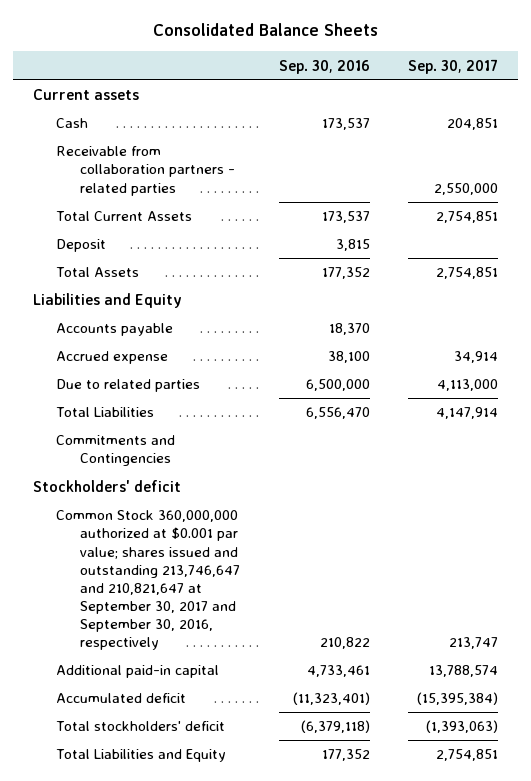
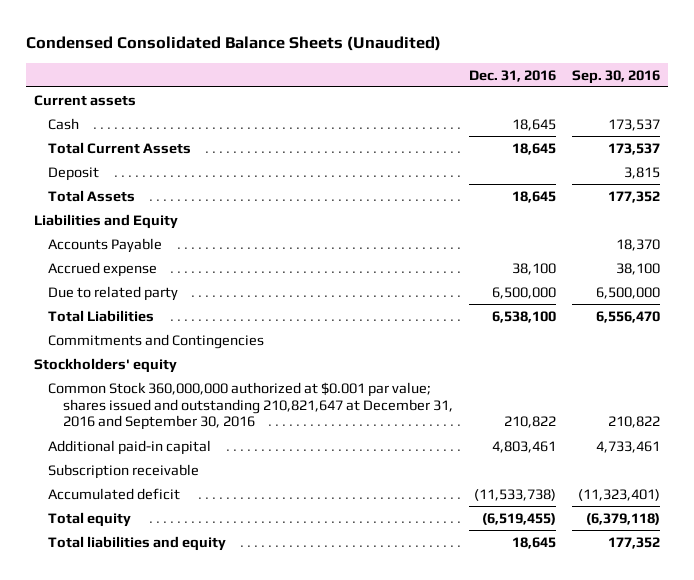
[152,23,378,37] Consolidated Balance Sheets -> [25,36,441,52] Condensed Consolidated Balance Sheets (Unaudited)
[408,58,499,74] Sep. 30, 2017 -> none
none -> [469,69,557,82] Dec. 31, 2016
[56,146,236,196] Receivable from collaboration partners - related parties -> none
[56,323,174,337] Accounts payable -> [48,237,163,253] Accounts Payable
[56,379,201,393] Due to related parties -> [48,285,179,301] Due to related party
[32,480,181,493] Stockholders' deficit -> [33,357,177,373] Stockholders' equity
[56,510,241,651] Common Stock 360,000,000 authorized at $0.001 par value; shares issued and outstanding 213,746,647 and 210,821,647 at September 30, 2017 and September 30, 2016, respectively -> [48,381,454,431] Common Stock 360,000,000 authorized at $0.001 par value; shares issued and outstanding 210,821,647 at December 31, 2016 and September 30, 2016
none -> [48,463,200,479] Subscription receivable
[56,721,226,732] Total stockholders' deficit -> [48,511,132,527] Total equity
[56,749,227,763] Total Liabilities and Equity -> [48,535,227,551] Total liabilities and equity

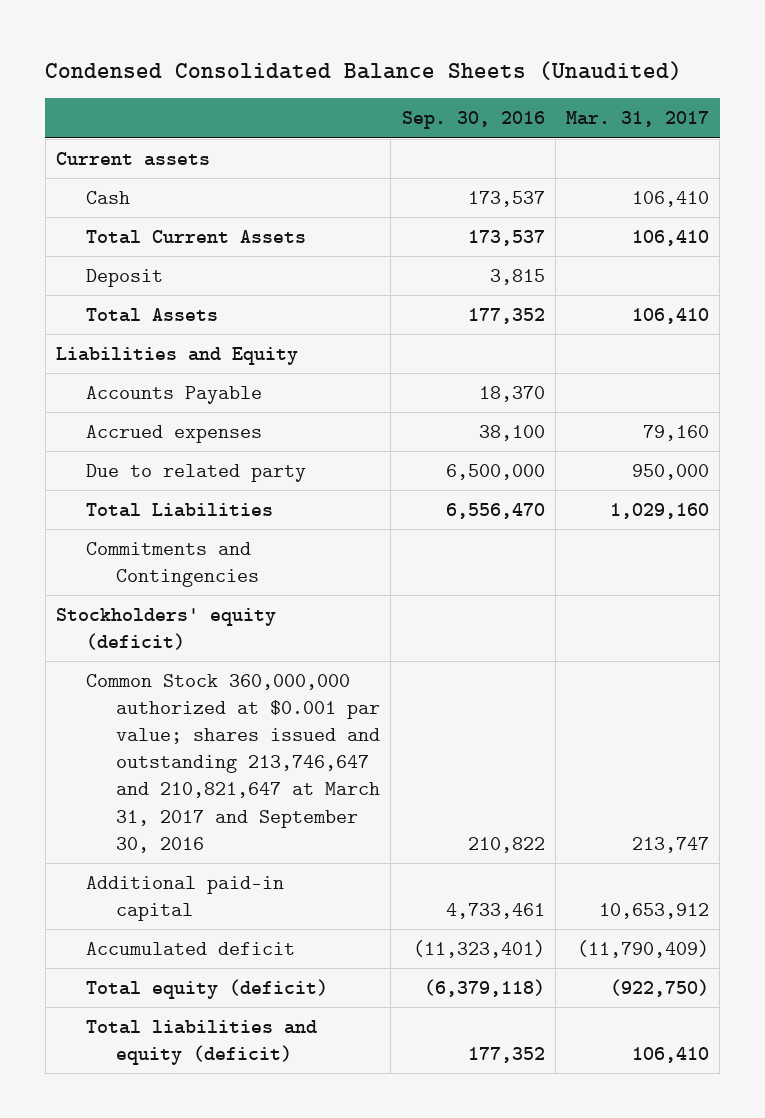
[469,69,557,82] Dec. 31, 2016 -> none
none -> [565,111,709,128] Mar. 31, 2017
[48,261,158,277] Accrued expense -> [85,425,262,444] Accrued expenses
[33,357,177,373] Stockholders' equity -> [55,608,276,651] Stockholders' equity (deficit)
[48,381,454,431] Common Stock 360,000,000 authorized at $0.001 par value; shares issued and outstanding 210,821,647 at December 31, 2016 and September 30, 2016 -> [85,674,381,853] Common Stock 360,000,000 authorized at $0.001 par value; shares issued and outstanding 213,746,647 and 210,821,647 at March 31, 2017 and September 30, 2016
[48,463,200,479] Subscription receivable -> none
[48,511,132,527] Total equity -> [85,979,328,1000] Total equity (deficit)
[48,535,227,551] Total liabilities and equity -> [85,1020,317,1066] Total liabilities and equity (deficit)

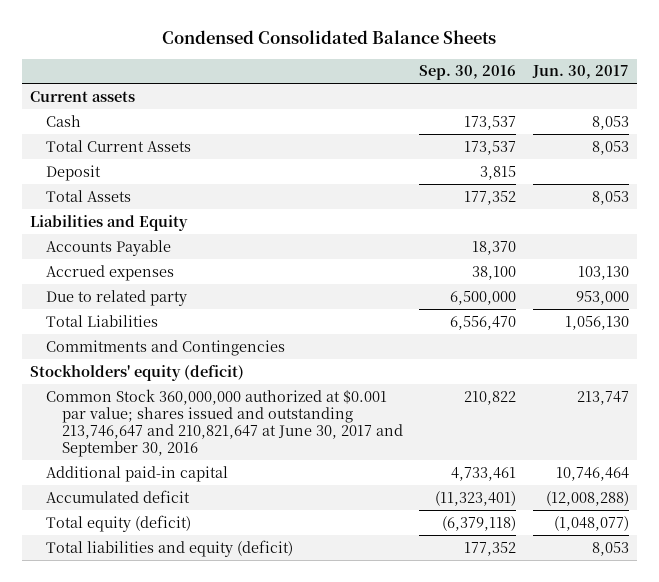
[45,60,683,80] Condensed Consolidated Balance Sheets (Unaudited) -> [162,30,497,45] Condensed Consolidated Balance Sheets
[565,111,709,128] Mar. 31, 2017 -> none
none -> [531,65,629,80] Jun. 30, 2017
[85,674,381,853] Common Stock 360,000,000 authorized at $0.001 par value; shares issued and outstanding 213,746,647 and 210,821,647 at March 31, 2017 and September 30, 2016 -> [45,388,403,457] Common Stock 360,000,000 authorized at $0.001 par value; shares issued and outstanding 213,746,647 and 210,821,647 at June 30, 2017 and September 30, 2016

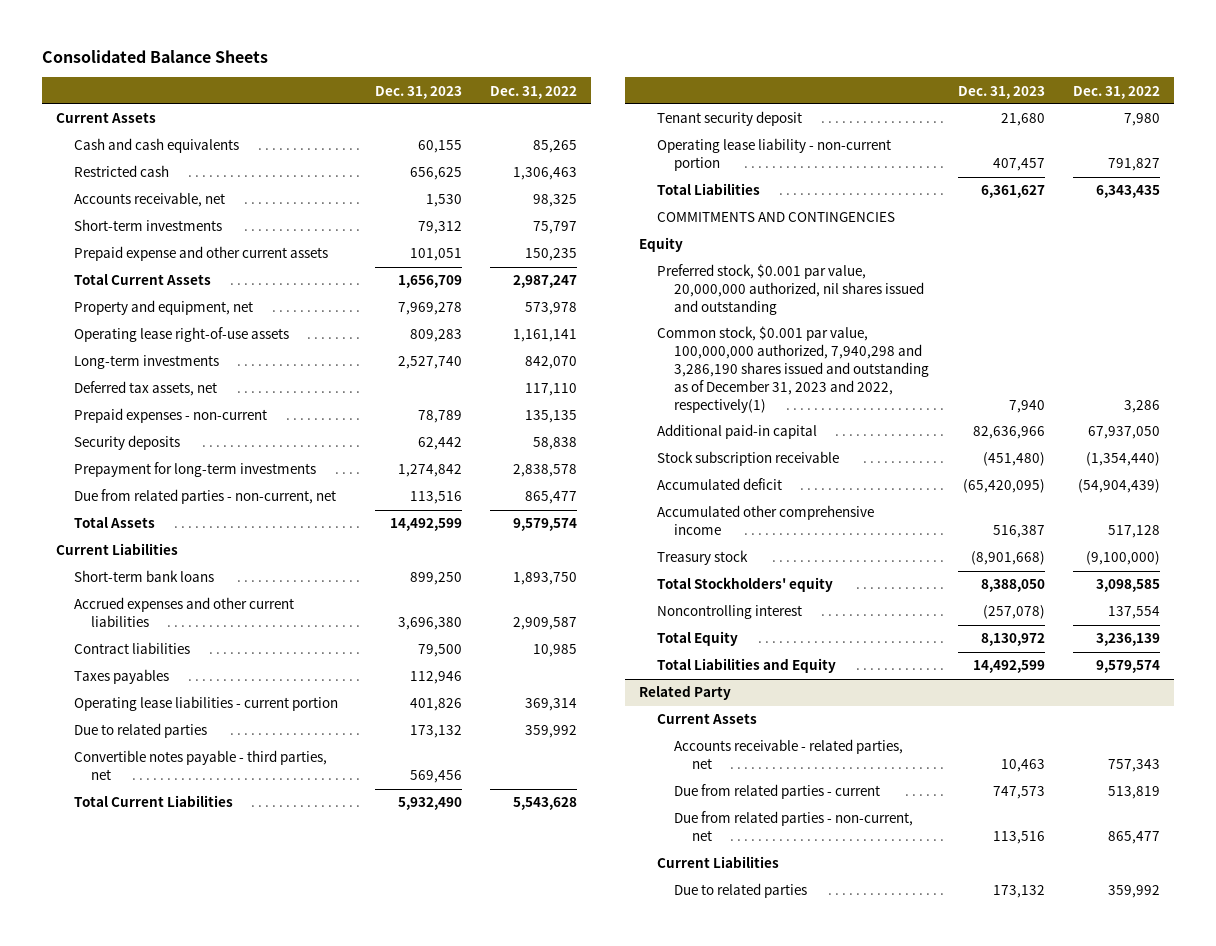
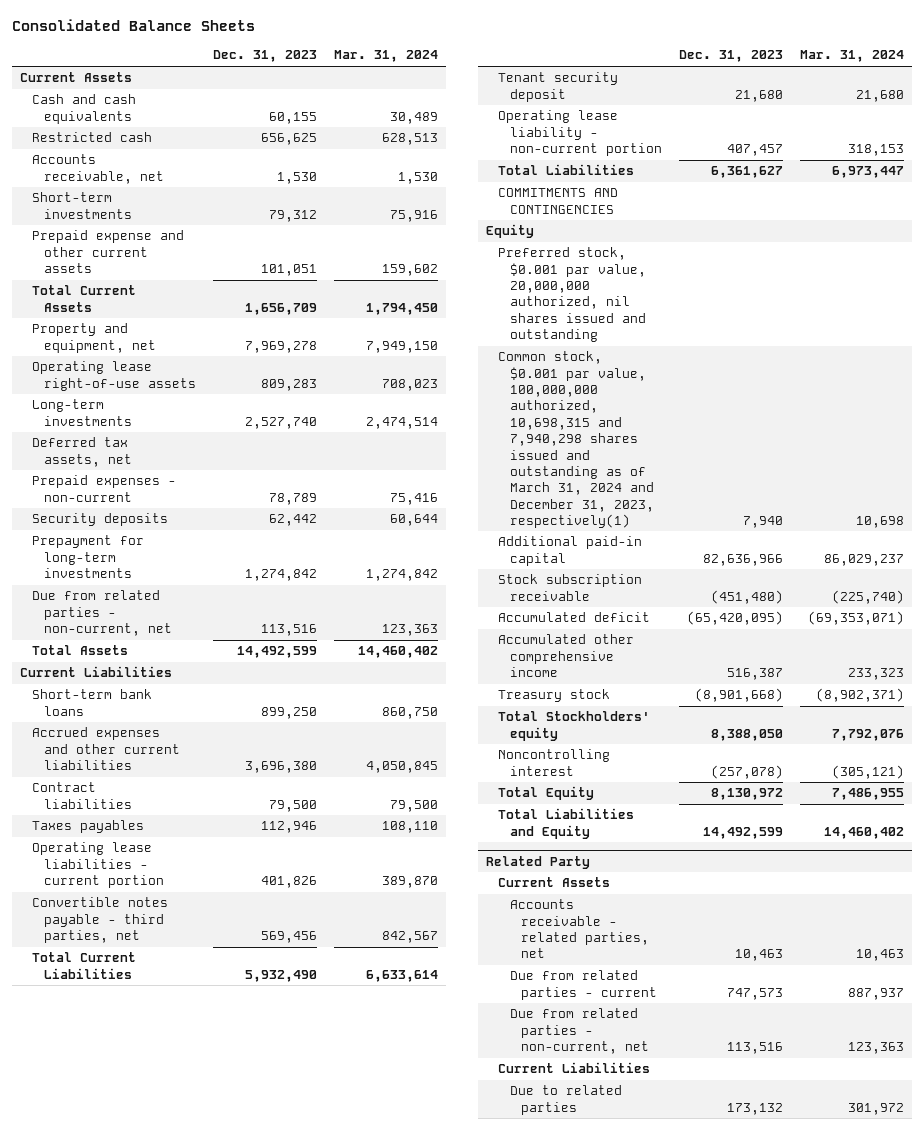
[489,85,577,99] Dec. 31, 2022 -> none
none -> [333,50,438,63] Mar. 31, 2024
[73,723,207,739] Due to related parties -> none
[656,326,930,413] Common stock, $0.001 par value, 100,000,000 authorized, 7,940,298 and 3,286,190 shares issued and outstanding as of December 31, 2023 and 2022, respectively(1) -> [498,351,654,528] Common stock, $0.001 par value, 100,000,000 authorized, 10,698,315 and 7,940,298 shares issued and outstanding as of March 31, 2024 and December 31, 2023, respectively(1)

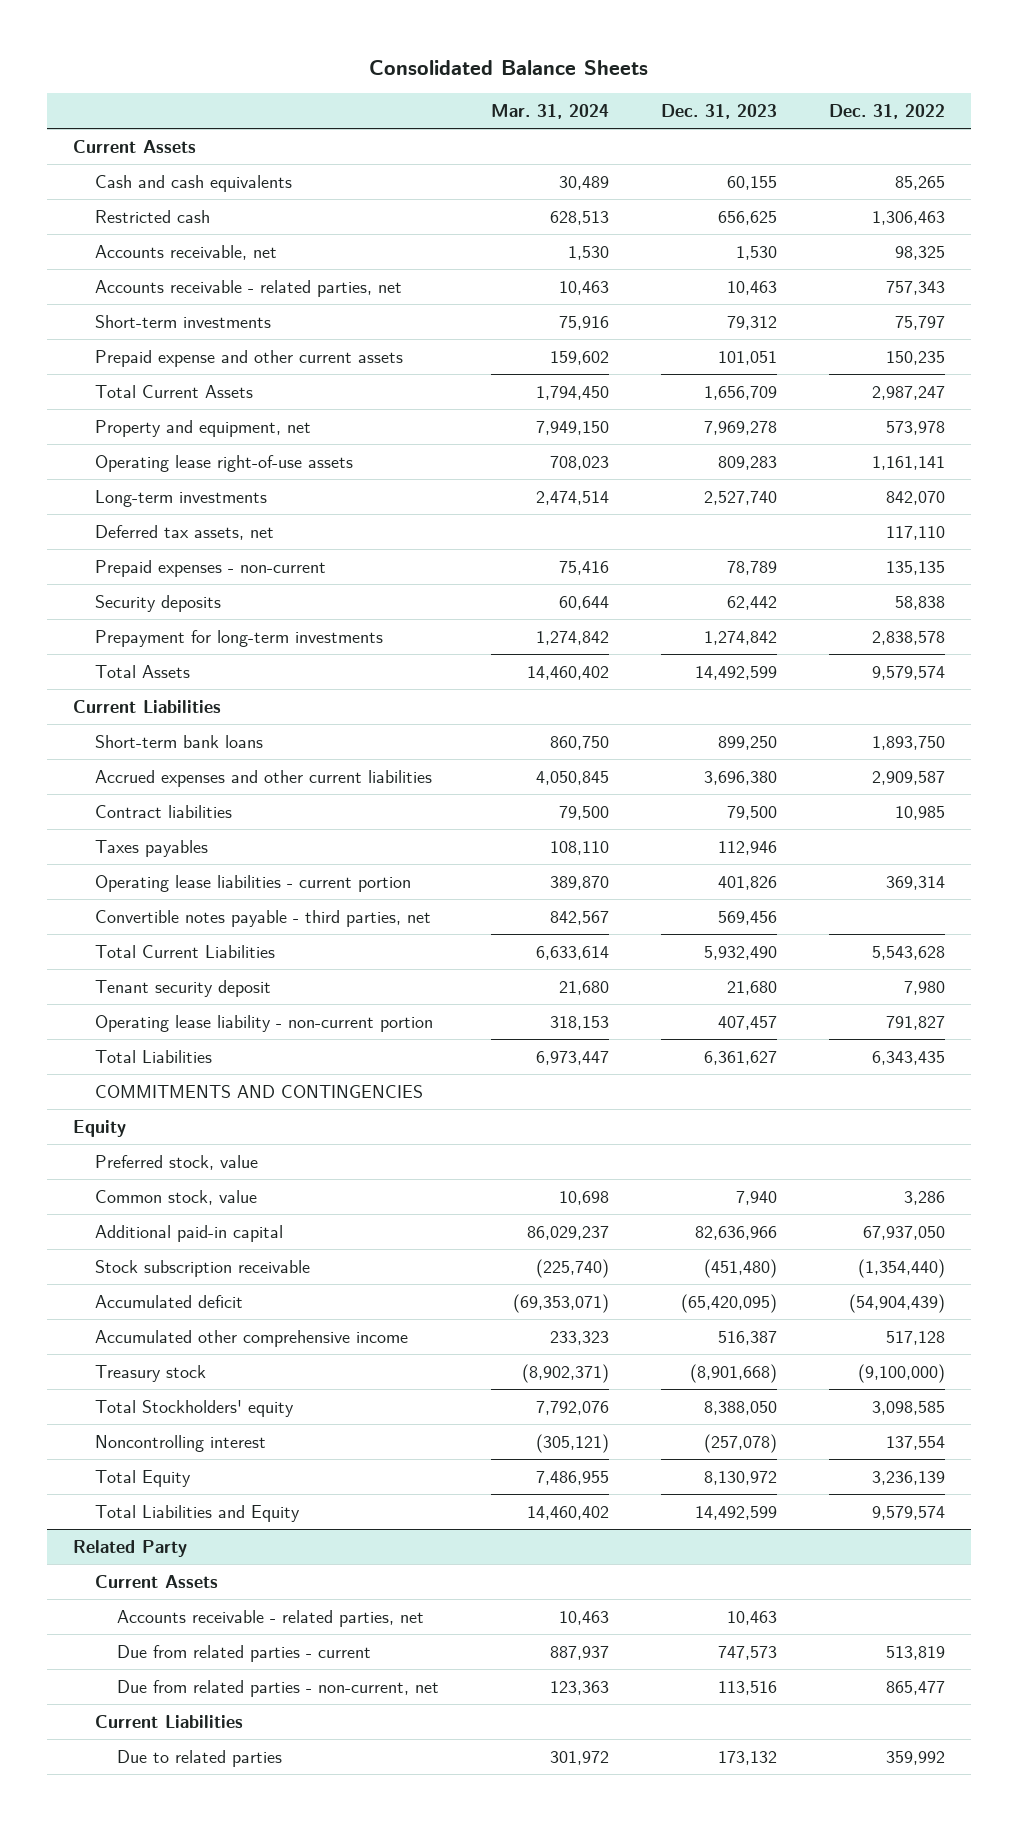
none -> [828,104,945,120] Dec. 31, 2022
none -> [94,280,402,298] Accounts receivable - related parties, net
[31,590,172,637] Due from related parties - non-current, net -> none
[498,247,646,343] Preferred stock, $0.001 par value, 20,000,000 authorized, nil shares issued and outstanding -> [94,1155,258,1171] Preferred stock, value
[498,351,654,528] Common stock, $0.001 par value, 100,000,000 authorized, 10,698,315 and 7,940,298 shares issued and outstanding as of March 31, 2024 and December 31, 2023, respectively(1) -> [94,1190,257,1206] Common stock, value

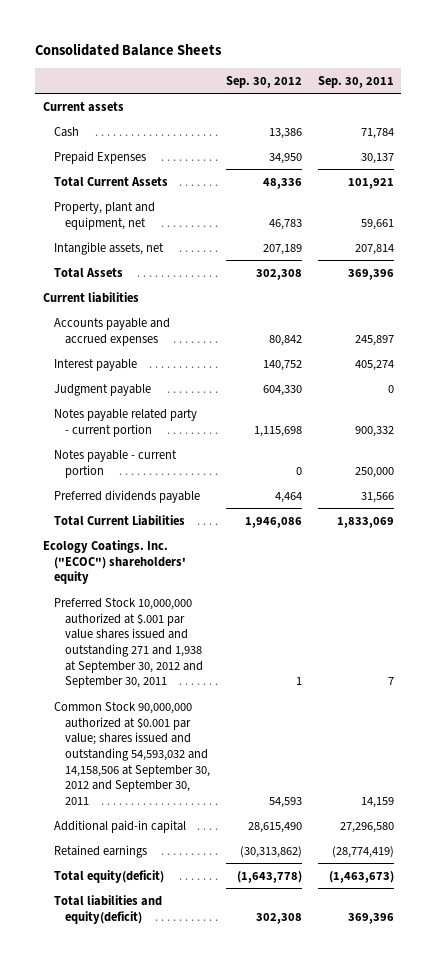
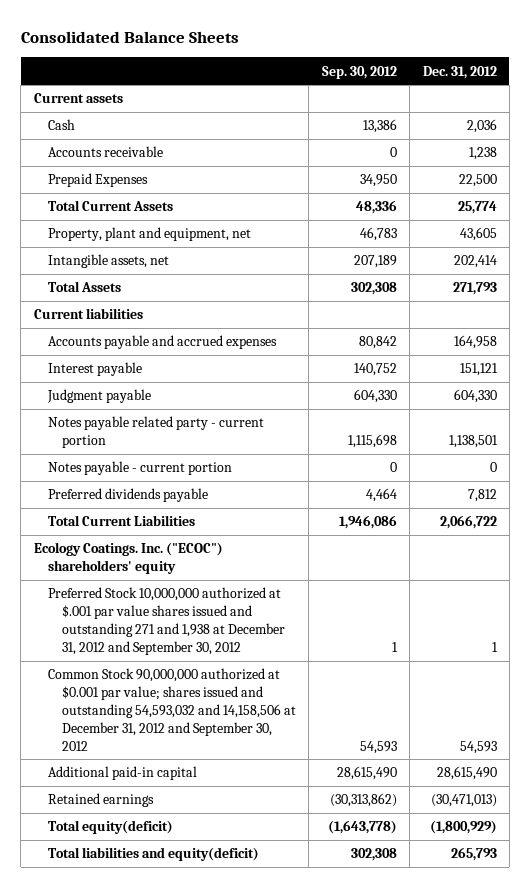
[317,75,394,88] Sep. 30, 2011 -> none
none -> [422,65,497,79] Dec. 31, 2012
none -> [47,146,163,158] Accounts receivable
[54,597,204,689] Preferred Stock 10,000,000 authorized at $.001 par value shares issued and outstanding 271 and 1,938 at September 30, 2012 and September 30, 2011 -> [47,587,286,656] Preferred Stock 10,000,000 authorized at $.001 par value shares issued and outstanding 271 and 1,938 at December 31, 2012 and September 30, 2012
[54,701,211,805] Common Stock 90,000,000 authorized at $0.001 par value; shares issued and outstanding 54,593,032 and 14,158,506 at September 30, 2012 and September 30, 2011 -> [47,668,297,751] Common Stock 90,000,000 authorized at $0.001 par value; shares issued and outstanding 54,593,032 and 14,158,506 at December 31, 2012 and September 30, 2012

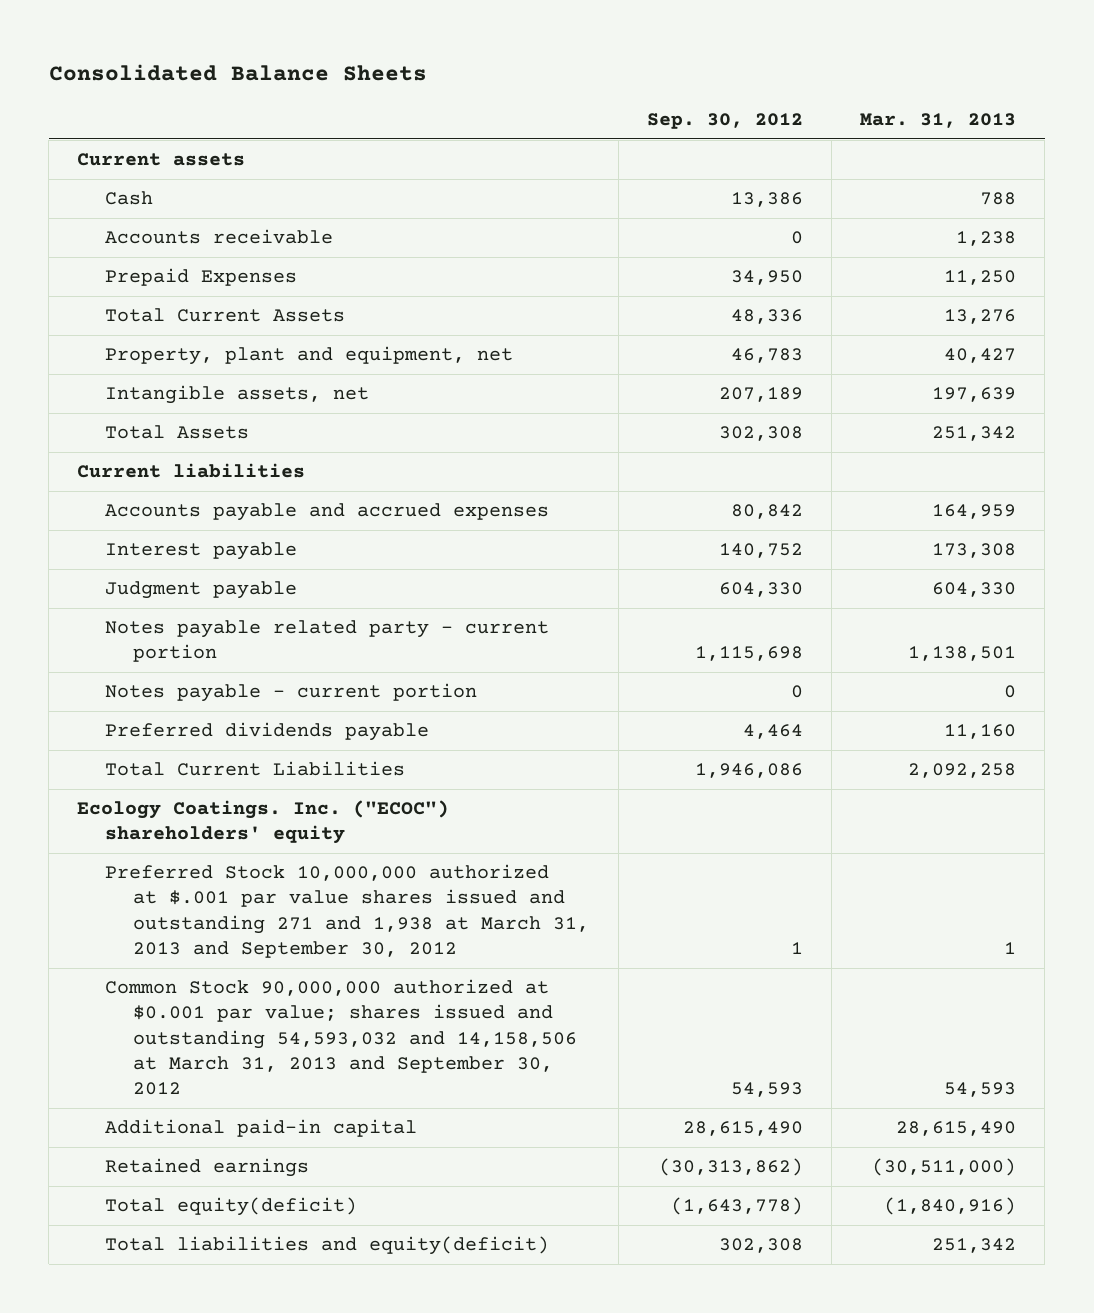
[422,65,497,79] Dec. 31, 2012 -> none
none -> [860,113,1017,129] Mar. 31, 2013
[47,587,286,656] Preferred Stock 10,000,000 authorized at $.001 par value shares issued and outstanding 271 and 1,938 at December 31, 2012 and September 30, 2012 -> [105,864,590,958] Preferred Stock 10,000,000 authorized at $.001 par value shares issued and outstanding 271 and 1,938 at March 31, 2013 and September 30, 2012
[47,668,297,751] Common Stock 90,000,000 authorized at $0.001 par value; shares issued and outstanding 54,593,032 and 14,158,506 at December 31, 2012 and September 30, 2012 -> [105,979,578,1096] Common Stock 90,000,000 authorized at $0.001 par value; shares issued and outstanding 54,593,032 and 14,158,506 at March 31, 2013 and September 30, 2012

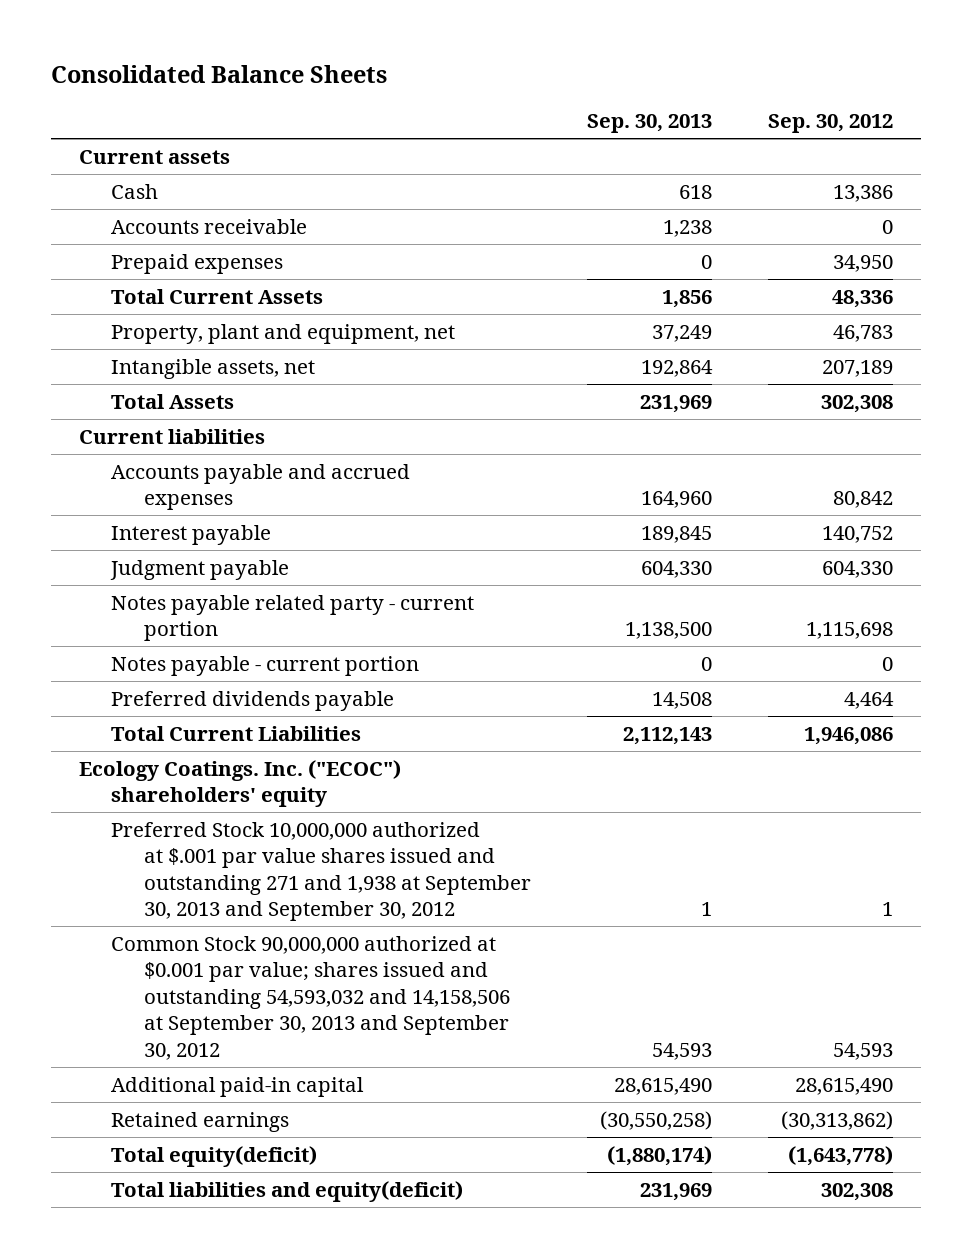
[860,113,1017,129] Mar. 31, 2013 -> none
none -> [586,114,712,134] Sep. 30, 2013
[105,268,298,287] Prepaid Expenses -> [111,253,284,274] Prepaid expenses
[105,864,590,958] Preferred Stock 10,000,000 authorized at $.001 par value shares issued and outstanding 271 and 1,938 at March 31, 2013 and September 30, 2012 -> [111,821,531,922] Preferred Stock 10,000,000 authorized at $.001 par value shares issued and outstanding 271 and 1,938 at September 30, 2013 and September 30, 2012
[105,979,578,1096] Common Stock 90,000,000 authorized at $0.001 par value; shares issued and outstanding 54,593,032 and 14,158,506 at March 31, 2013 and September 30, 2012 -> [111,935,510,1060] Common Stock 90,000,000 authorized at $0.001 par value; shares issued and outstanding 54,593,032 and 14,158,506 at September 30, 2013 and September 30, 2012

